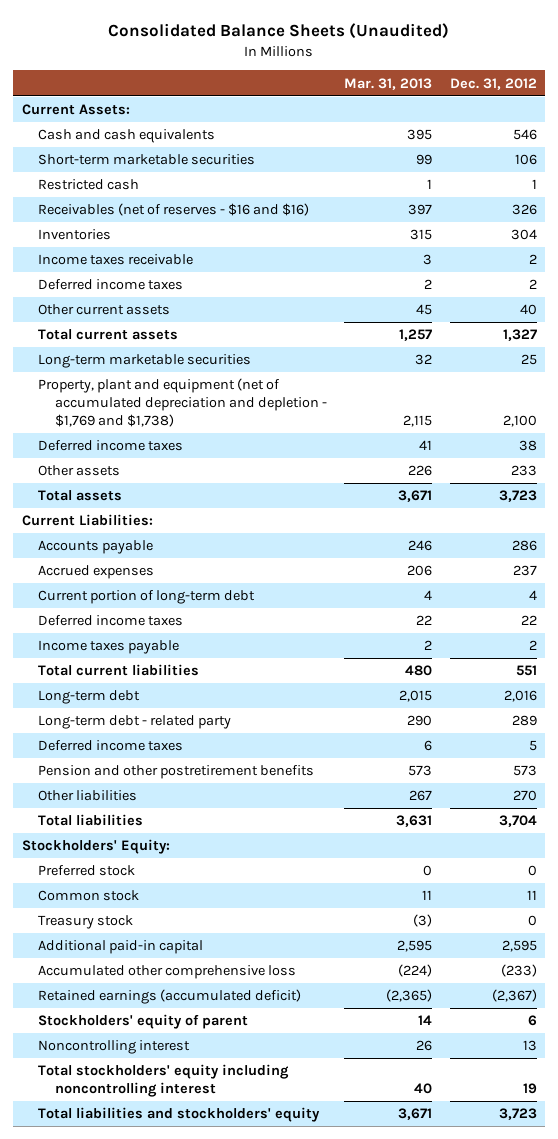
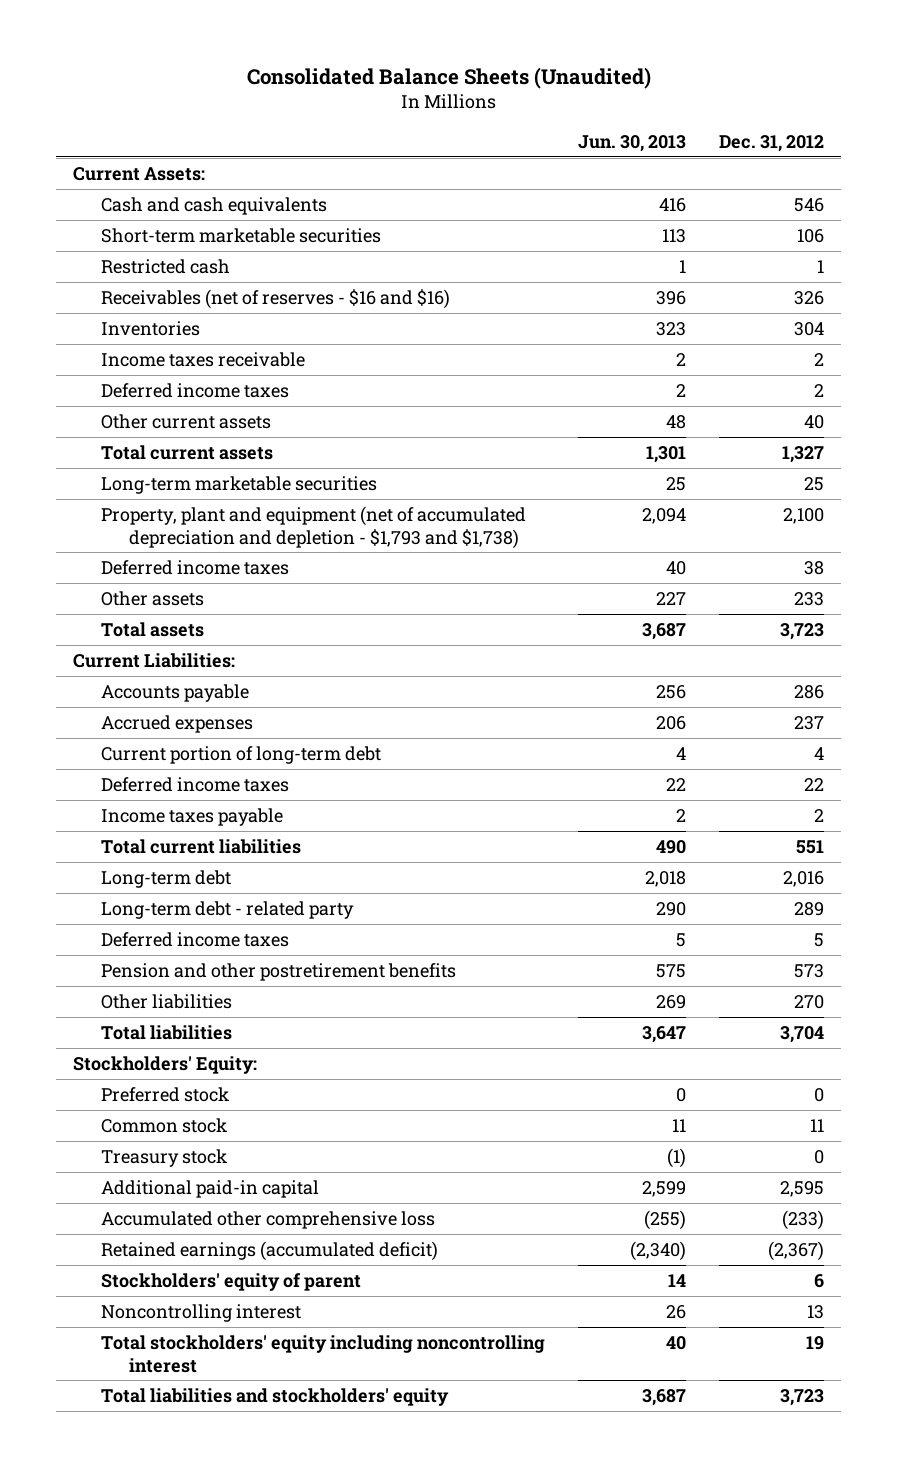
[344,77,433,90] Mar. 31, 2013 -> none
none -> [578,135,687,153] Jun. 30, 2013
[38,378,327,428] Property, plant and equipment (net of accumulated depreciation and depletion - $1,769 and $1,738) -> [100,505,526,549] Property, plant and equipment (net of accumulated depreciation and depletion - $1,793 and $1,738)

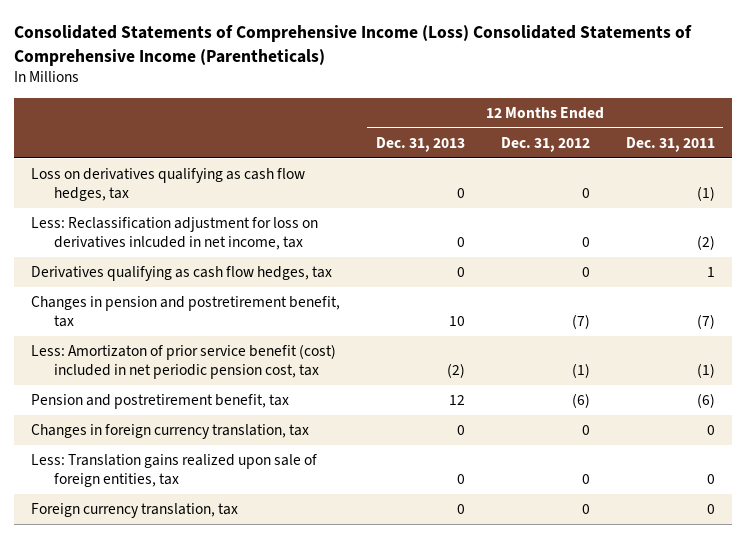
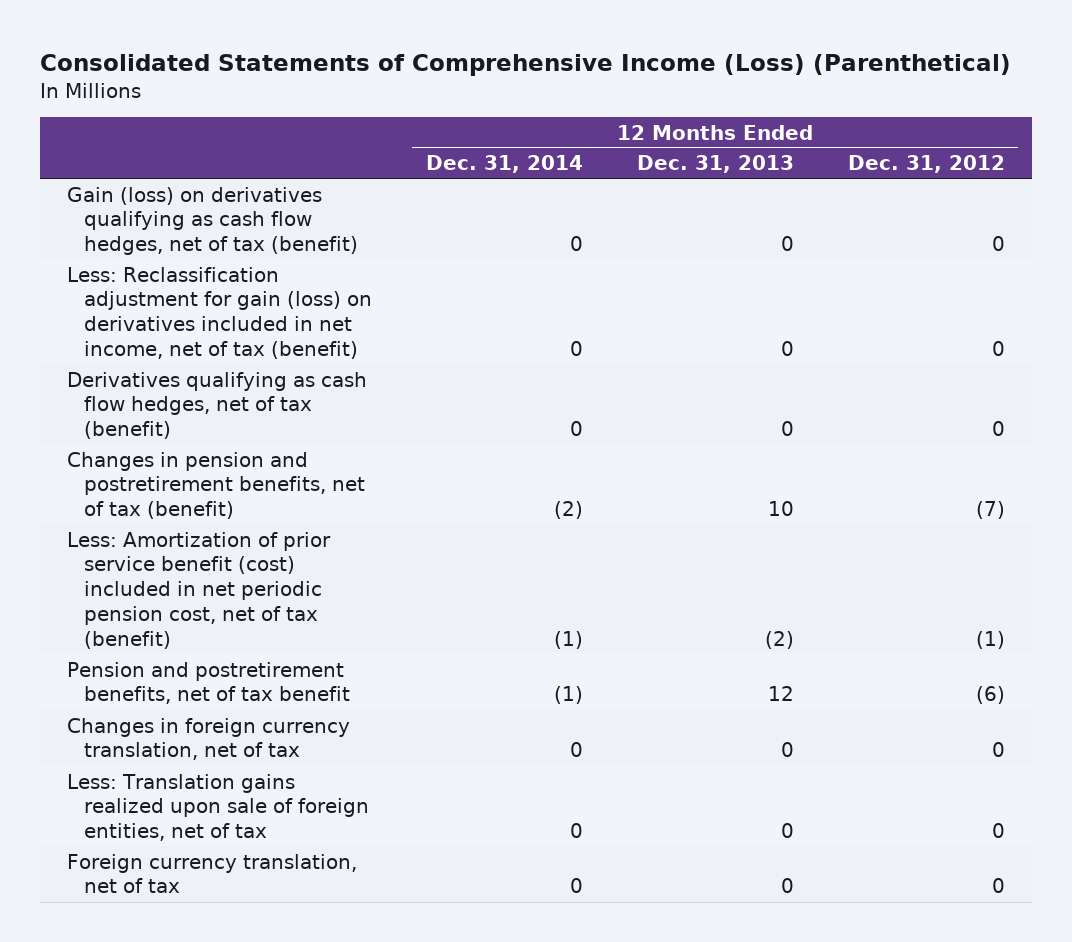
[13,24,692,66] Consolidated Statements of Comprehensive Income (Loss) Consolidated Statements of Comprehensive Income (Parentheticals) -> [39,53,1011,76] Consolidated Statements of Comprehensive Income (Loss) (Parenthetical)
[625,136,715,152] Dec. 31, 2011 -> none
none -> [425,155,583,174] Dec. 31, 2014
[31,168,306,202] Loss on derivatives qualifying as cash flow hedges, tax -> [66,186,358,256] Gain (loss) on derivatives qualifying as cash flow hedges, net of tax (benefit)
[31,217,319,251] Less: Reclassification adjustment for loss on derivatives inlcuded in net income, tax -> [66,266,372,360] Less: Reclassification adjustment for gain (loss) on derivatives included in net income, net of tax (benefit)
[31,266,333,282] Derivatives qualifying as cash flow hedges, tax -> [66,371,367,440] Derivatives qualifying as cash flow hedges, net of tax (benefit)
[31,296,341,328] Changes in pension and postretirement benefit, tax -> [66,451,365,520] Changes in pension and postretirement benefits, net of tax (benefit)
[31,344,337,380] Less: Amortizaton of prior service benefit (cost) included in net periodic pension cost, tax -> [66,531,331,650] Less: Amortization of prior service benefit (cost) included in net periodic pension cost, net of tax (benefit)
[31,394,290,410] Pension and postretirement benefit, tax -> [66,661,350,705] Pension and postretirement benefits, net of tax benefit
[31,424,310,440] Changes in foreign currency translation, tax -> [66,717,350,761] Changes in foreign currency translation, net of tax
[31,454,318,488] Less: Translation gains realized upon sale of foreign entities, tax -> [66,773,369,842] Less: Translation gains realized upon sale of foreign entities, net of tax
[31,503,239,519] Foreign currency translation, tax -> [66,853,357,894] Foreign currency translation, net of tax

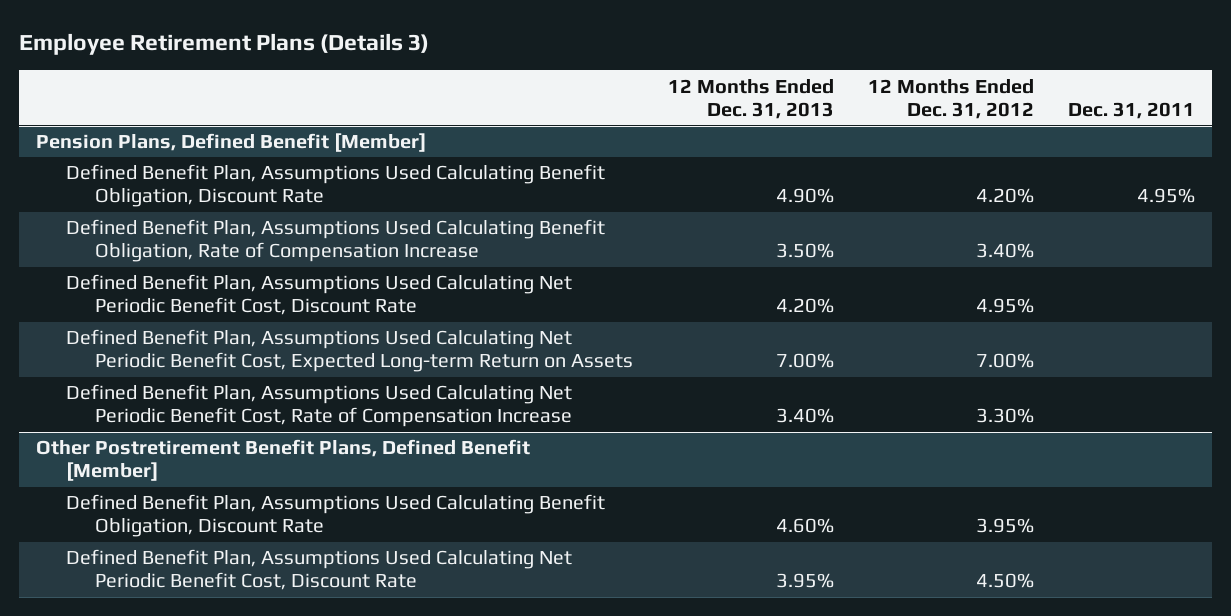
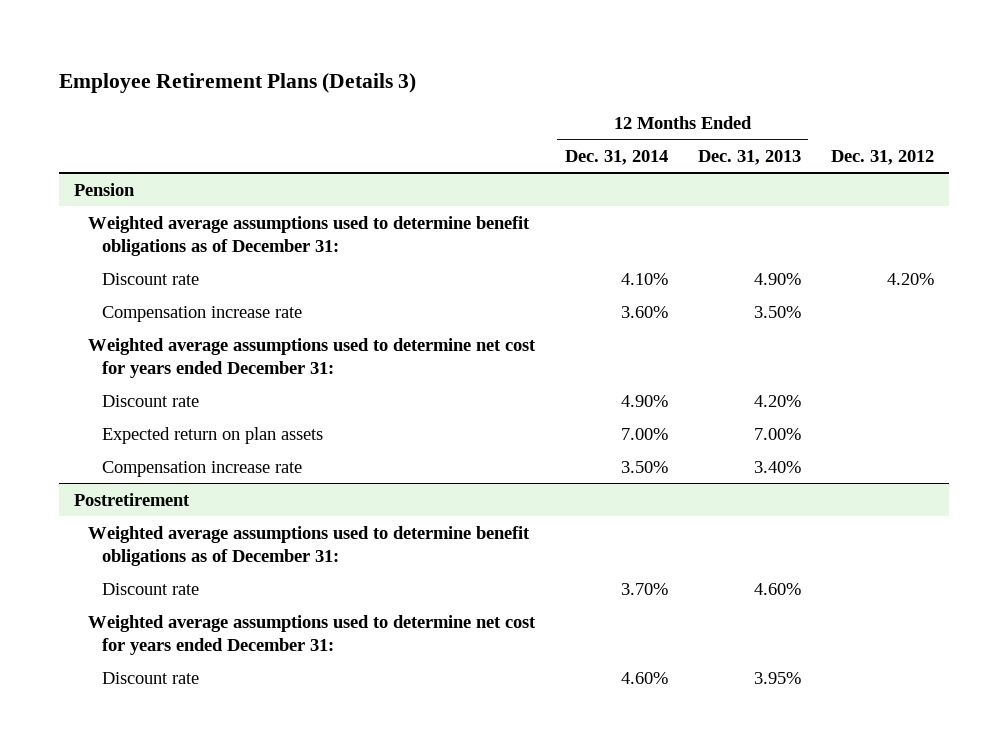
[867,78,1034,119] 12 Months Ended Dec. 31, 2012 -> none
[1067,101,1195,119] Dec. 31, 2011 -> none
none -> [564,149,668,165] Dec. 31, 2014
none -> [830,149,934,165] Dec. 31, 2012
[35,133,426,153] Pension Plans, Defined Benefit [Member] -> none
[35,439,530,482] Other Postretirement Benefit Plans, Defined Benefit [Member] -> none
none -> [73,182,135,196] Pension
none -> [87,215,530,256] Weighted average assumptions used to determine benefit obligations as of December 31:
[65,164,605,208] Defined Benefit Plan, Assumptions Used Calculating Benefit Obligation, Discount Rate -> [101,272,199,285] Discount rate
[65,219,605,263] Defined Benefit Plan, Assumptions Used Calculating Benefit Obligation, Rate of Compensation Increase -> [101,305,302,322] Compensation increase rate
none -> [87,337,536,378] Weighted average assumptions used to determine net cost for years ended December 31:
[65,274,572,316] Defined Benefit Plan, Assumptions Used Calculating Net Periodic Benefit Cost, Discount Rate -> [101,394,199,407] Discount rate
[65,329,634,373] Defined Benefit Plan, Assumptions Used Calculating Net Periodic Benefit Cost, Expected Long-term Return on Assets -> [101,426,323,444] Expected return on plan assets
[65,384,573,428] Defined Benefit Plan, Assumptions Used Calculating Net Periodic Benefit Cost, Rate of Compensation Increase -> [101,460,302,477] Compensation increase rate
none -> [73,492,190,506] Postretirement
none -> [87,525,530,566] Weighted average assumptions used to determine benefit obligations as of December 31:
[65,494,605,538] Defined Benefit Plan, Assumptions Used Calculating Benefit Obligation, Discount Rate -> [101,582,199,595] Discount rate
none -> [87,614,536,655] Weighted average assumptions used to determine net cost for years ended December 31:
[65,549,572,591] Defined Benefit Plan, Assumptions Used Calculating Net Periodic Benefit Cost, Discount Rate -> [101,671,199,684] Discount rate

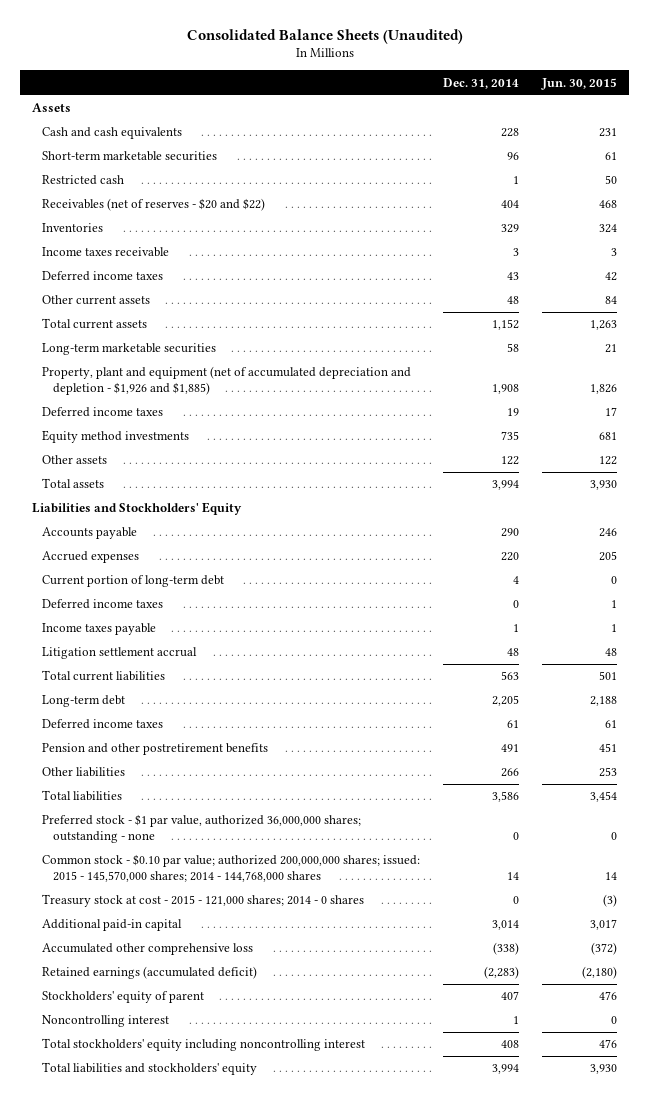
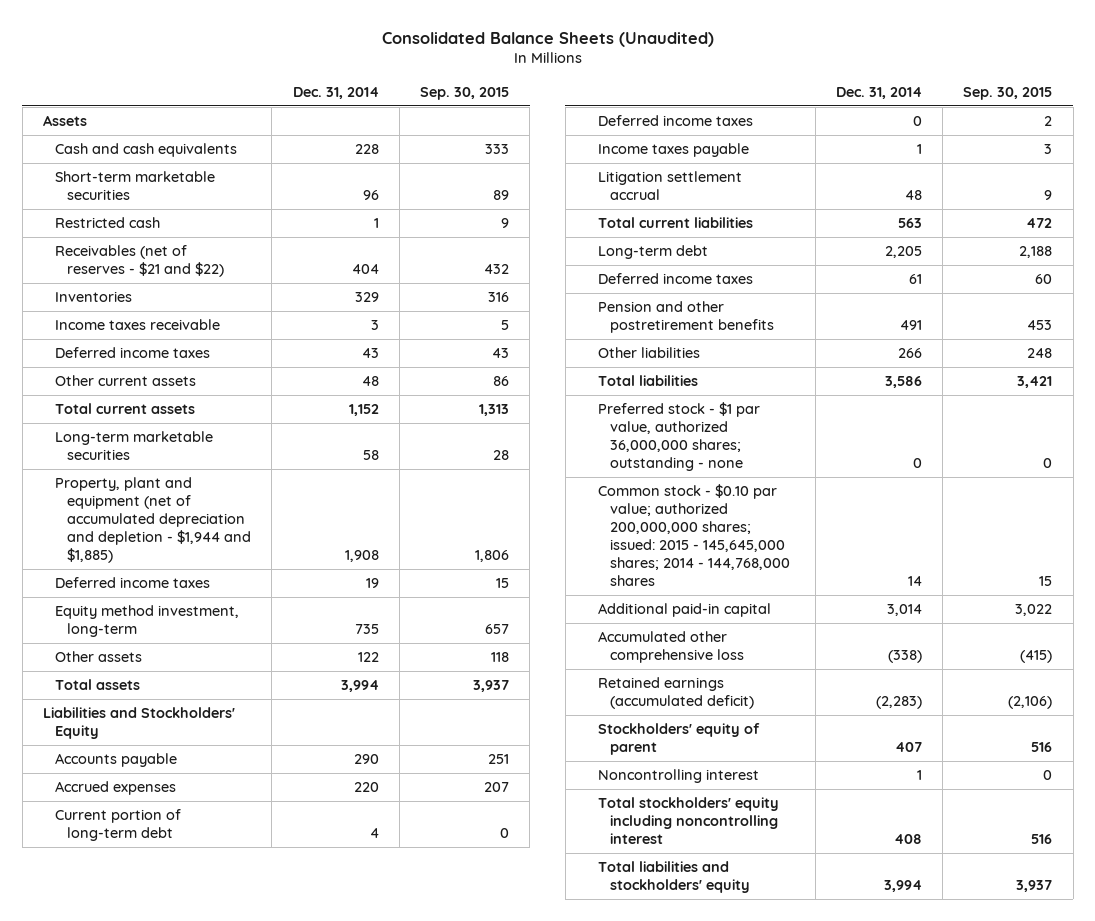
[541,77,618,90] Jun. 30, 2015 -> none
none -> [420,86,510,100] Sep. 30, 2015
[42,198,266,212] Receivables (net of reserves - $20 and $22) -> [54,245,225,277] Receivables (net of reserves - $21 and $22)
[42,366,412,396] Property, plant and equipment (net of accumulated depreciation and depletion - $1,926 and $1,885) -> [54,477,252,563] Property, plant and equipment (net of accumulated depreciation and depletion - $1,944 and $1,885)
[42,430,190,444] Equity method investments -> [54,605,239,637] Equity method investment, long-term
[42,894,365,908] Treasury stock at cost - 2015 - 121,000 shares; 2014 - 0 shares -> none
[42,854,421,883] Common stock - $0.10 par value; authorized 200,000,000 shares; issued: 2015 - 145,570,000 shares; 2014 - 144,768,000 shares -> [598,484,791,586] Common stock - $0.10 par value; authorized 200,000,000 shares; issued: 2015 - 145,645,000 shares; 2014 - 144,768,000 shares

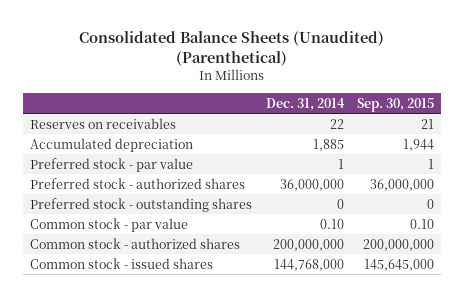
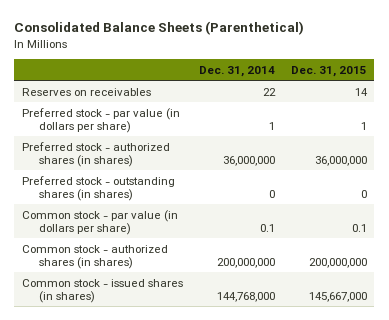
[79,31,385,66] Consolidated Balance Sheets (Unaudited) (Parenthetical) -> [14,21,305,36] Consolidated Balance Sheets (Parenthetical)
[357,97,435,112] Sep. 30, 2015 -> none
none -> [290,65,367,77] Dec. 31, 2015
[30,137,194,152] Accumulated depreciation -> none
[30,157,194,172] Preferred stock - par value -> [21,107,180,133] Preferred stock - par value (in dollars per share)
[30,177,246,189] Preferred stock - authorized shares -> [21,141,170,167] Preferred stock - authorized shares (in shares)
[30,197,253,212] Preferred stock - outstanding shares -> [21,175,175,201] Preferred stock - outstanding shares (in shares)
[30,217,189,232] Common stock - par value -> [21,209,178,235] Common stock - par value (in dollars per share)
[319,218,344,229] 0.10 -> [259,223,275,232] 0.1
[30,237,241,249] Common stock - authorized shares -> [21,244,168,269] Common stock - authorized shares (in shares)
[30,257,214,269] Common stock - issued shares -> [21,278,183,303] Common stock - issued shares (in shares)

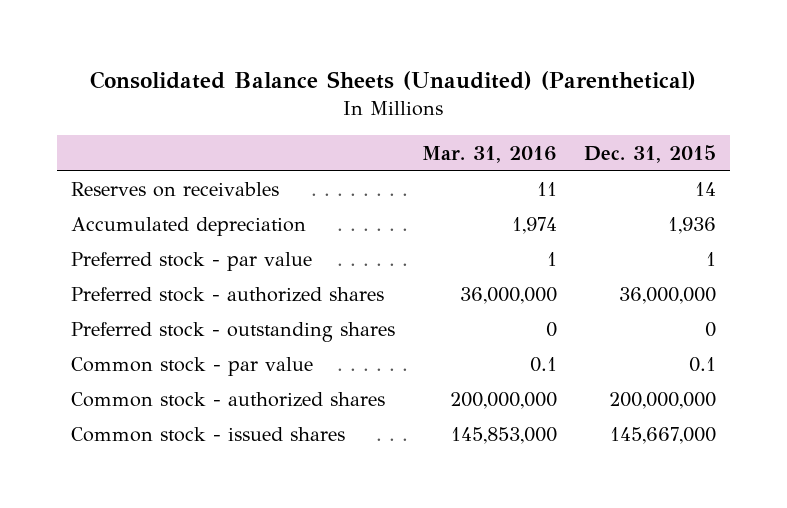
[14,21,305,36] Consolidated Balance Sheets (Parenthetical) -> [90,71,697,91] Consolidated Balance Sheets (Unaudited) (Parenthetical)
[198,65,275,77] Dec. 31, 2014 -> none
none -> [421,145,557,163] Mar. 31, 2016
none -> [70,216,306,236] Accumulated depreciation
[21,107,180,133] Preferred stock - par value (in dollars per share) -> [70,251,312,271] Preferred stock - par value
[21,141,170,167] Preferred stock - authorized shares (in shares) -> [70,286,384,302] Preferred stock - authorized shares
[21,175,175,201] Preferred stock - outstanding shares (in shares) -> [70,321,395,342] Preferred stock - outstanding shares
[21,209,178,235] Common stock - par value (in dollars per share) -> [70,356,313,376] Common stock - par value
[21,244,168,269] Common stock - authorized shares (in shares) -> [70,391,385,407] Common stock - authorized shares
[21,278,183,303] Common stock - issued shares (in shares) -> [70,426,345,442] Common stock - issued shares

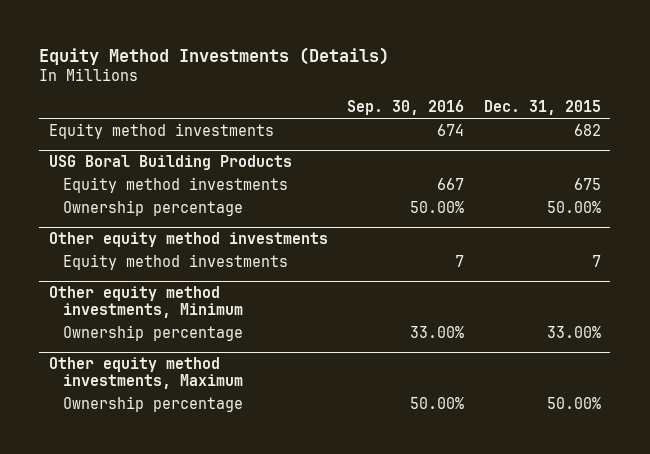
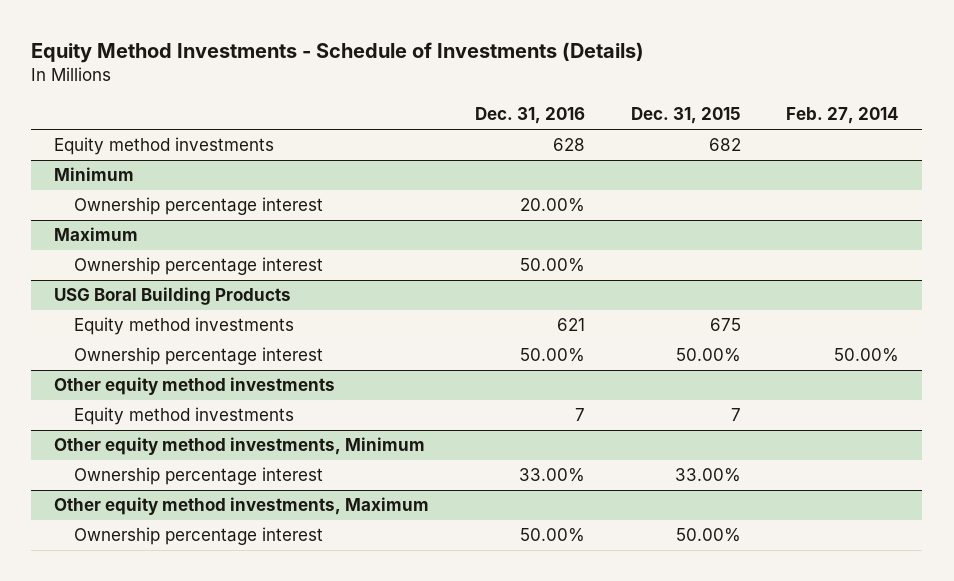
[39,46,390,65] Equity Method Investments (Details) -> [31,42,645,64] Equity Method Investments - Schedule of Investments (Details)
[347,100,465,116] Sep. 30, 2016 -> none
none -> [474,107,585,125] Dec. 31, 2016
none -> [786,107,900,125] Feb. 27, 2014
none -> [54,167,135,182] Minimum
none -> [73,197,323,216] Ownership percentage interest
none -> [54,227,139,242] Maximum
none -> [73,257,323,276] Ownership percentage interest
[63,199,244,216] Ownership percentage -> [73,347,323,366] Ownership percentage interest
[63,324,244,341] Ownership percentage -> [73,467,323,486] Ownership percentage interest
[63,395,244,412] Ownership percentage -> [73,527,323,546] Ownership percentage interest

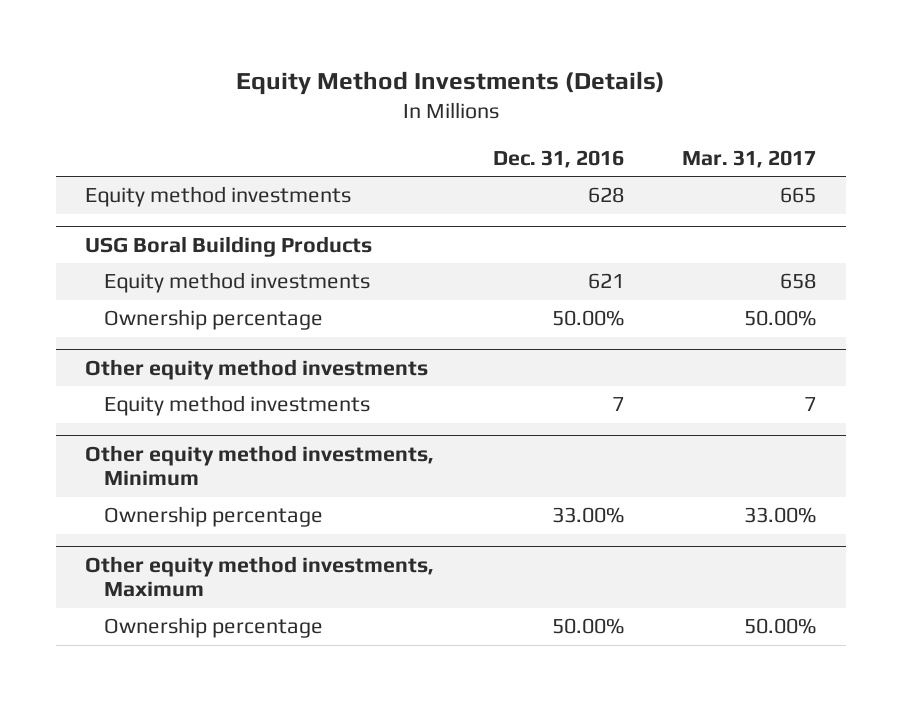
[31,42,645,64] Equity Method Investments - Schedule of Investments (Details) -> [235,71,665,96] Equity Method Investments (Details)
[630,107,741,125] Dec. 31, 2015 -> none
[786,107,900,125] Feb. 27, 2014 -> none
none -> [682,149,817,168] Mar. 31, 2017
[54,167,135,182] Minimum -> none
[73,197,323,216] Ownership percentage interest -> none
[54,227,139,242] Maximum -> none
[73,257,323,276] Ownership percentage interest -> none
[73,347,323,366] Ownership percentage interest -> [104,309,324,331] Ownership percentage
[73,467,323,486] Ownership percentage interest -> [104,506,324,528] Ownership percentage
[73,527,323,546] Ownership percentage interest -> [104,617,324,639] Ownership percentage

